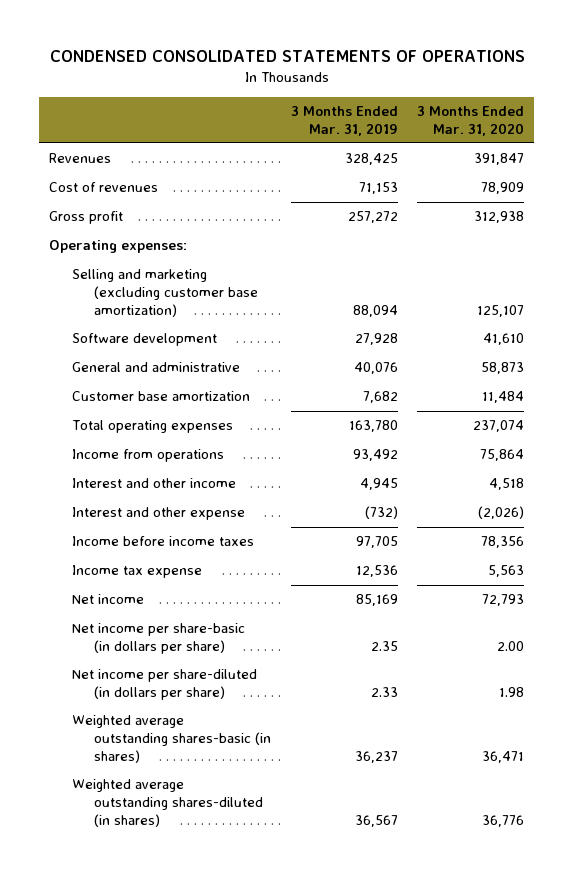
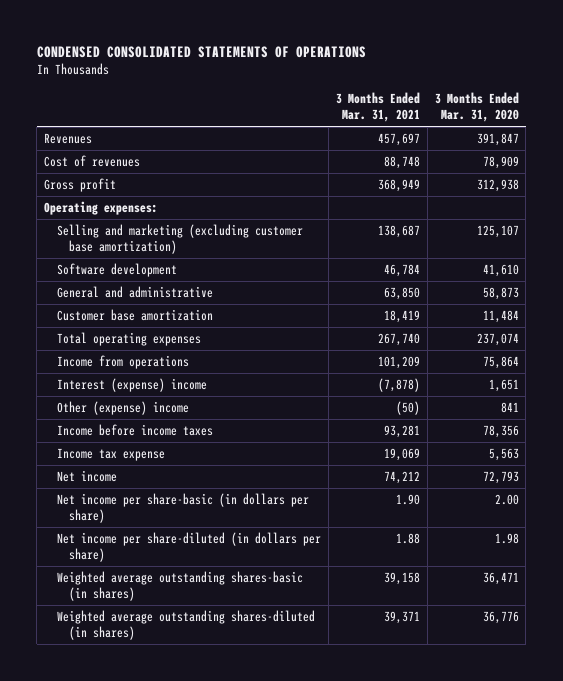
[290,105,398,136] 3 Months Ended Mar. 31, 2019 -> none
none -> [335,91,420,123] 3 Months Ended Mar. 31, 2021
[71,478,236,489] Interest and other income -> none
[71,507,245,521] Interest and other expense -> none
none -> [56,377,207,392] Interest (expense) income
none -> [56,400,189,415] Other (expense) income

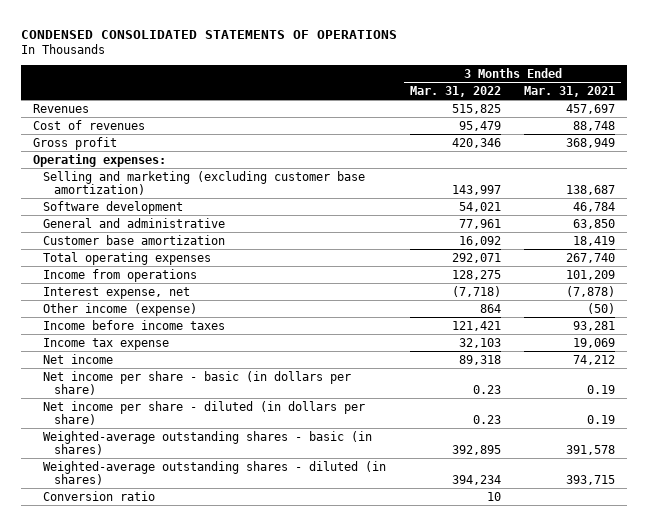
[434,91,519,123] 3 Months Ended Mar. 31, 2020 -> none
none -> [409,85,501,97] Mar. 31, 2022
[56,377,207,392] Interest (expense) income -> [43,286,191,299] Interest expense, net
[56,400,189,415] Other (expense) income -> [43,302,198,316] Other income (expense)
[56,492,309,524] Net income per share-basic (in dollars per share) -> [43,370,352,396] Net income per share - basic (in dollars per share)
[395,493,420,505] 1.90 -> [587,385,616,395] 0.19
[56,531,321,563] Net income per share-diluted (in dollars per share) -> [43,400,366,426] Net income per share - diluted (in dollars per share)
[395,532,420,544] 1.88 -> [587,415,616,425] 0.19
[56,570,303,602] Weighted average outstanding shares-basic (in shares) -> [43,430,373,456] Weighted-average outstanding shares - basic (in shares)
[383,571,420,585] 39,158 -> [566,445,616,456] 391,578
[56,609,315,641] Weighted average outstanding shares-diluted (in shares) -> [43,460,387,486] Weighted-average outstanding shares - diluted (in shares)
[383,610,420,624] 39,371 -> [566,475,616,486] 393,715
none -> [43,490,156,501] Conversion ratio

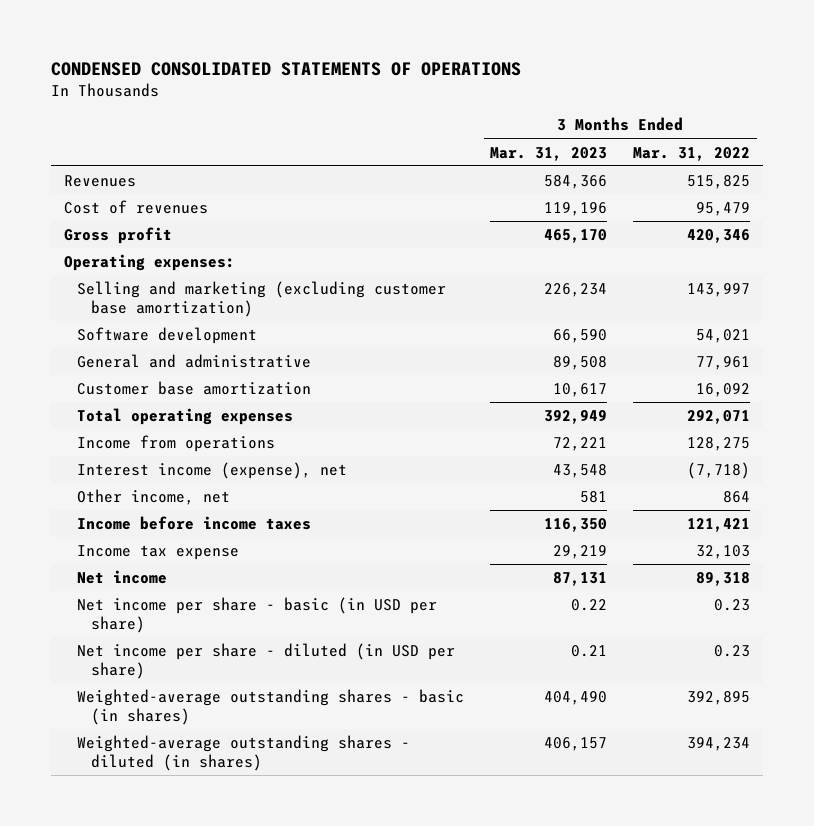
[524,85,616,97] Mar. 31, 2021 -> none
none -> [490,146,608,161] Mar. 31, 2023
[43,286,191,299] Interest expense, net -> [77,462,348,480] Interest income (expense), net
[43,302,198,316] Other income (expense) -> [77,489,231,506] Other income, net
[43,370,352,396] Net income per share - basic (in dollars per share) -> [77,597,438,634] Net income per share - basic (in USD per share)
[43,400,366,426] Net income per share - diluted (in dollars per share) -> [77,643,456,680] Net income per share - diluted (in USD per share)
[43,490,156,501] Conversion ratio -> none

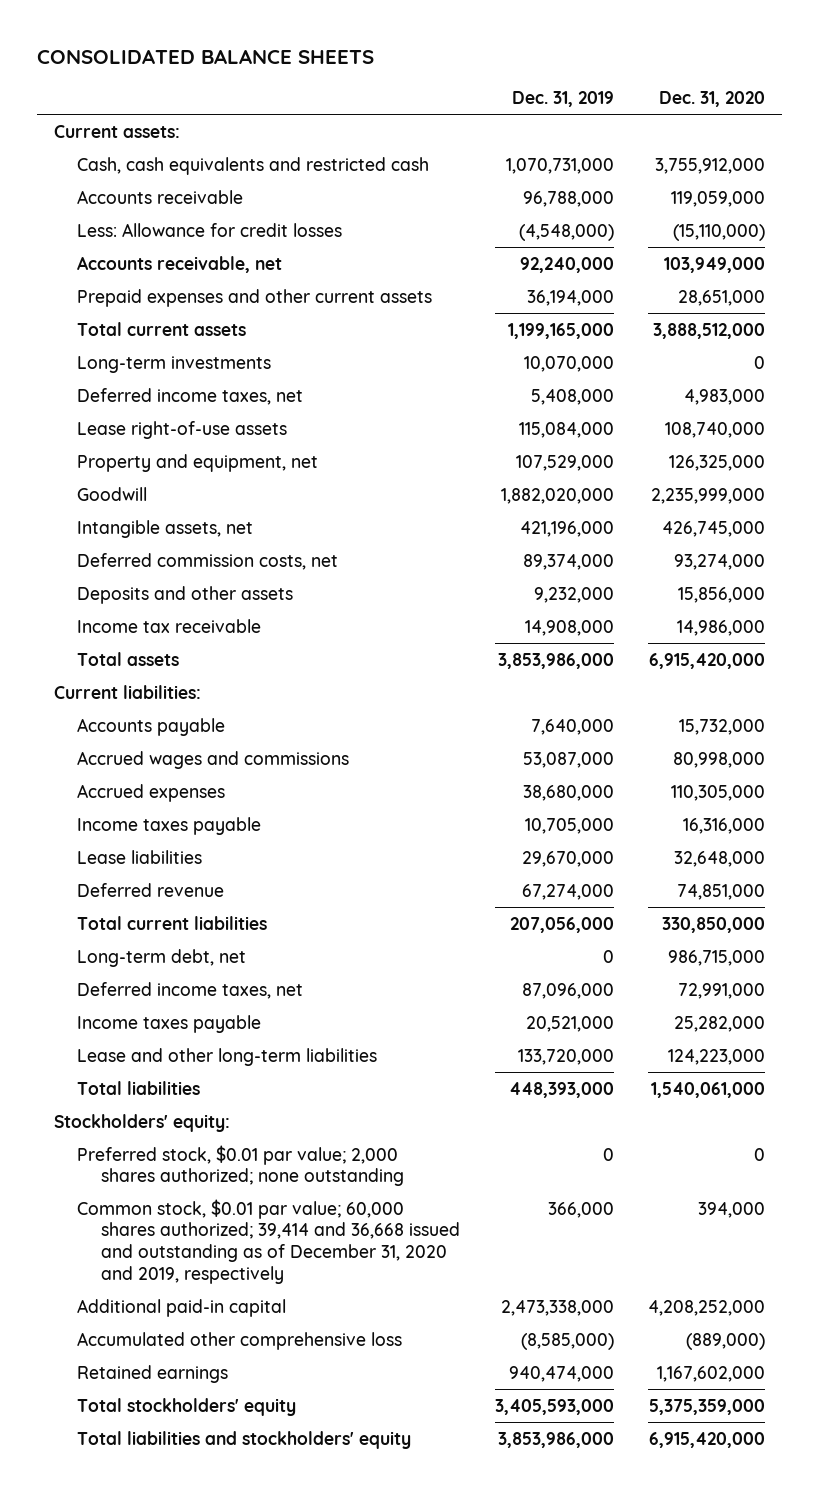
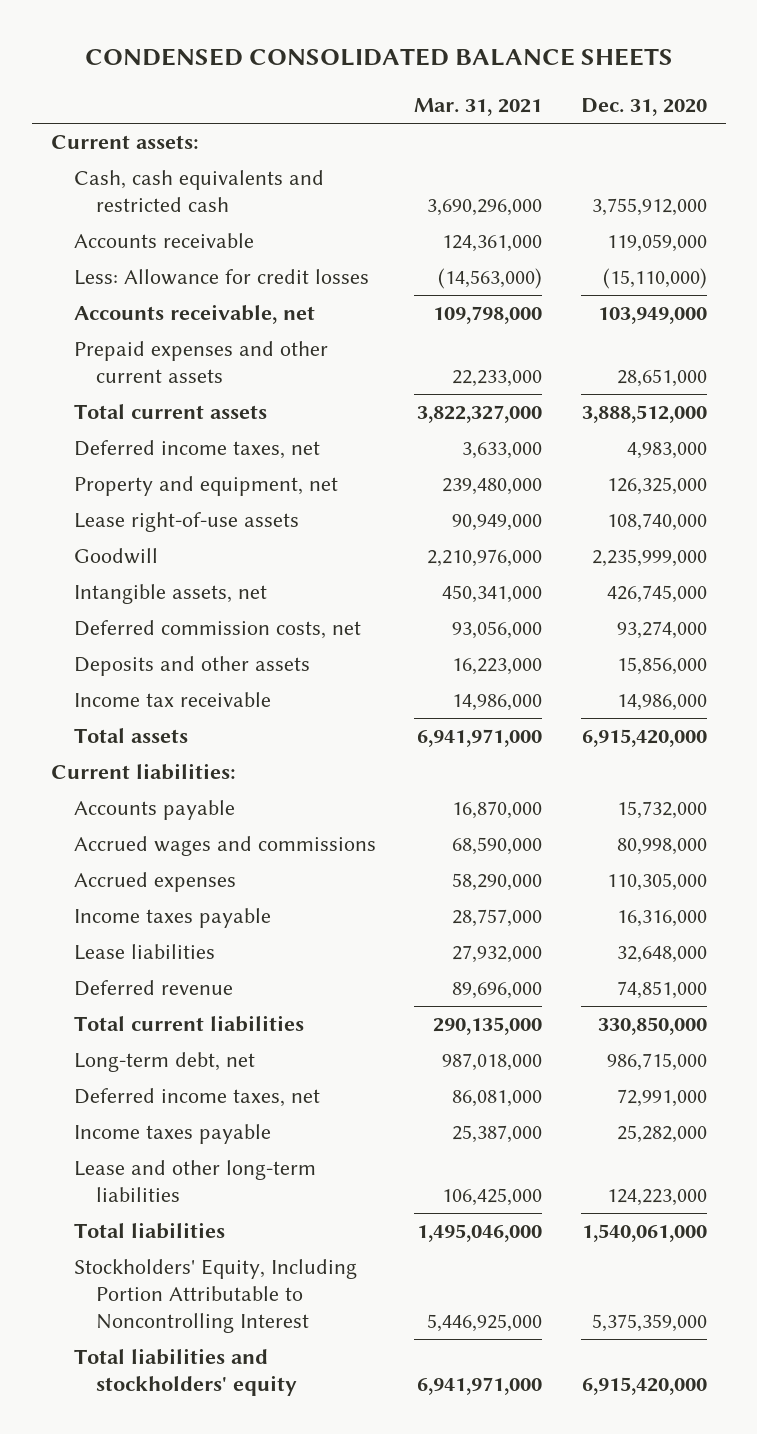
[36,49,374,65] CONSOLIDATED BALANCE SHEETS -> [84,48,673,67] CONDENSED CONSOLIDATED BALANCE SHEETS
[511,91,614,108] Dec. 31, 2019 -> none
none -> [414,98,543,117] Mar. 31, 2021
[77,355,272,373] Long-term investments -> none
[77,420,288,439] Lease right-of-use assets -> [73,512,299,533] Lease right-of-use assets
[54,1113,231,1132] Stockholders' equity: -> none
[77,1144,404,1187] Preferred stock, $0.01 par value; 2,000 shares authorized; none outstanding -> none
[77,1198,460,1284] Common stock, $0.01 par value; 60,000 shares authorized; 39,414 and 36,668 issued and outstanding as of December 31, 2020 and 2019, respectively -> none
[77,1298,287,1317] Additional paid-in capital -> none
[77,1331,403,1350] Accumulated other comprehensive loss -> none
[77,1364,229,1383] Retained earnings -> none
[77,1397,297,1416] Total stockholders' equity -> [73,1259,357,1333] Stockholders' Equity, Including Portion Attributable to Noncontrolling Interest

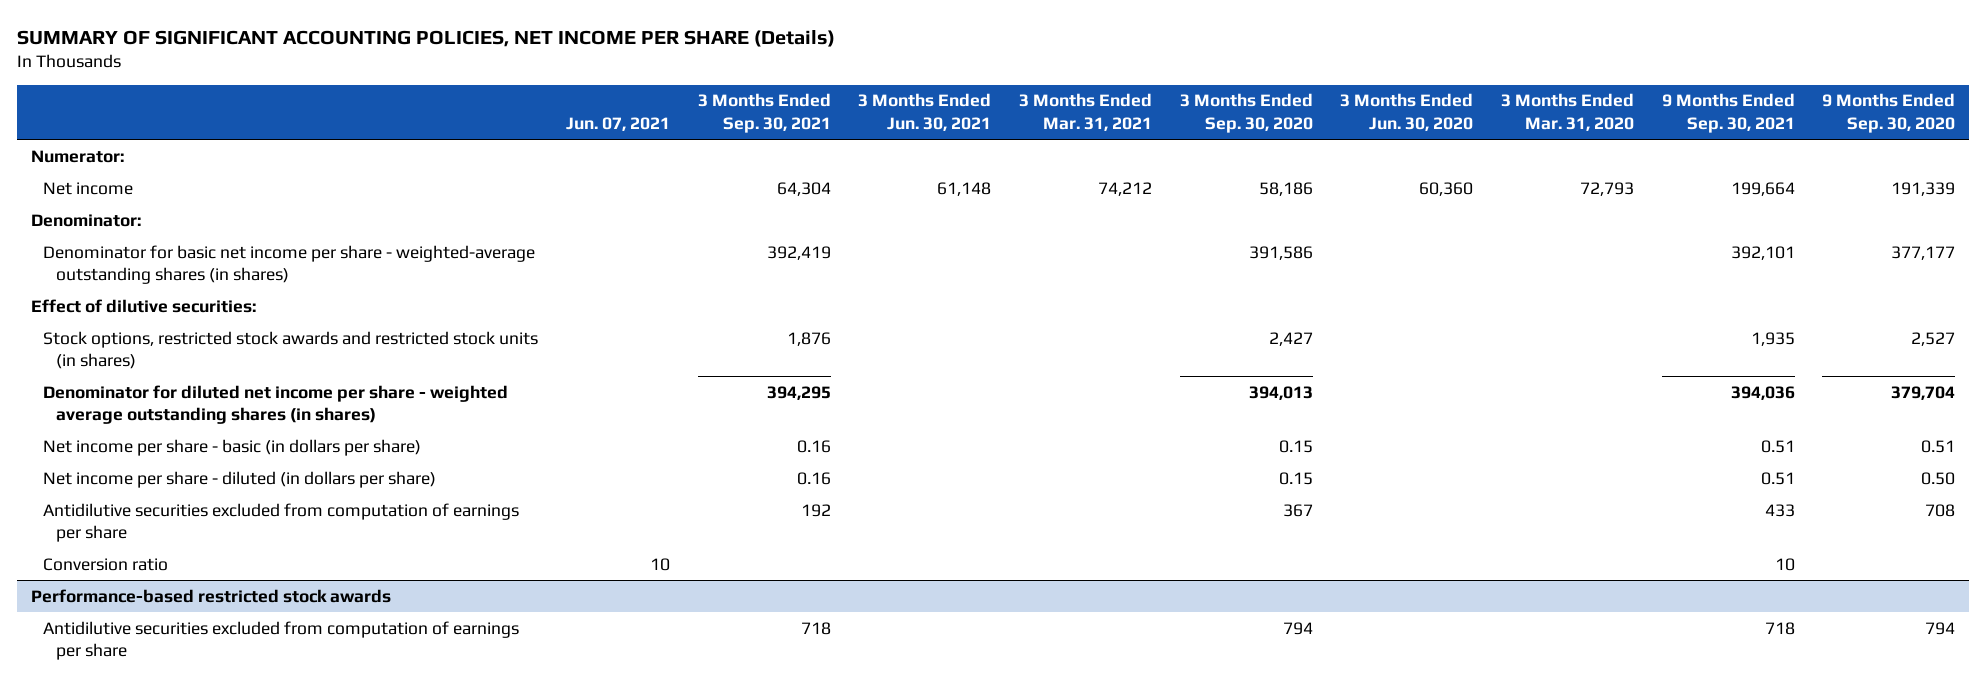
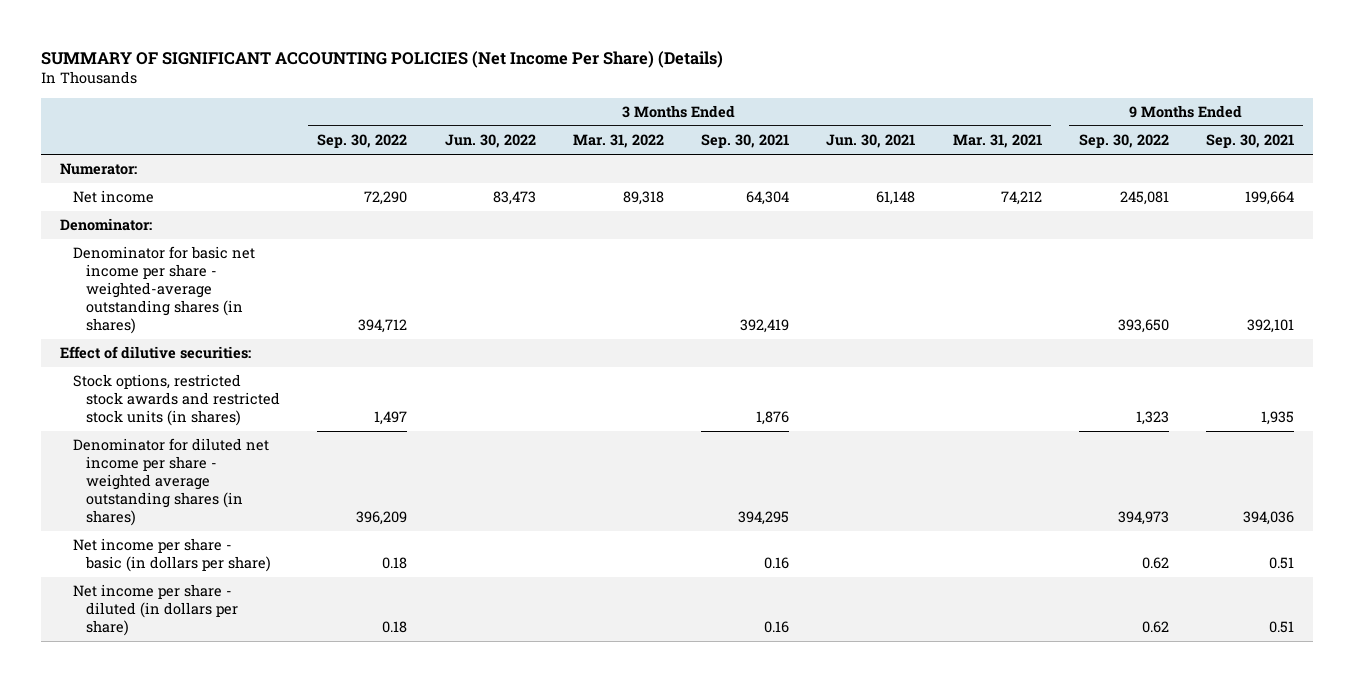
[17,29,836,47] SUMMARY OF SIGNIFICANT ACCOUNTING POLICIES, NET INCOME PER SHARE (Details) -> [41,50,724,68] SUMMARY OF SIGNIFICANT ACCOUNTING POLICIES (Net Income Per Share) (Details)
[565,116,670,131] Jun. 07, 2021 -> none
[1179,93,1313,133] 3 Months Ended Sep. 30, 2020 -> none
[1340,93,1474,131] 3 Months Ended Jun. 30, 2020 -> none
[1500,93,1634,131] 3 Months Ended Mar. 31, 2020 -> none
[1822,93,1956,133] 9 Months Ended Sep. 30, 2020 -> none
none -> [317,134,408,149] Sep. 30, 2022
none -> [444,134,536,149] Jun. 30, 2022
none -> [572,134,664,149] Mar. 31, 2022
none -> [1078,134,1169,149] Sep. 30, 2022
[43,502,520,542] Antidilutive securities excluded from computation of earnings per share -> none
[43,557,169,571] Conversion ratio -> none
[30,588,391,603] Performance-based restricted stock awards -> none
[43,620,520,660] Antidilutive securities excluded from computation of earnings per share -> none

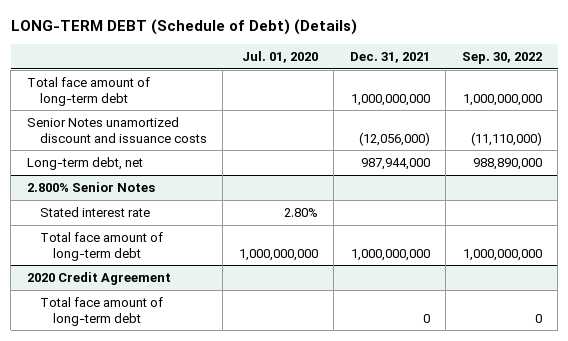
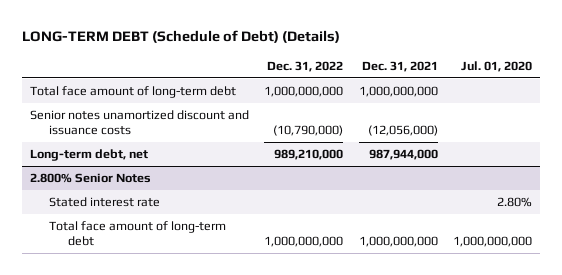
[461,52,542,65] Sep. 30, 2022 -> none
none -> [267,60,344,72] Dec. 31, 2022
[26,116,207,143] Senior Notes unamortized discount and issuance costs -> [29,109,249,136] Senior notes unamortized discount and issuance costs
[26,271,171,285] 2020 Credit Agreement -> none
[39,296,163,326] Total face amount of long-term debt -> none

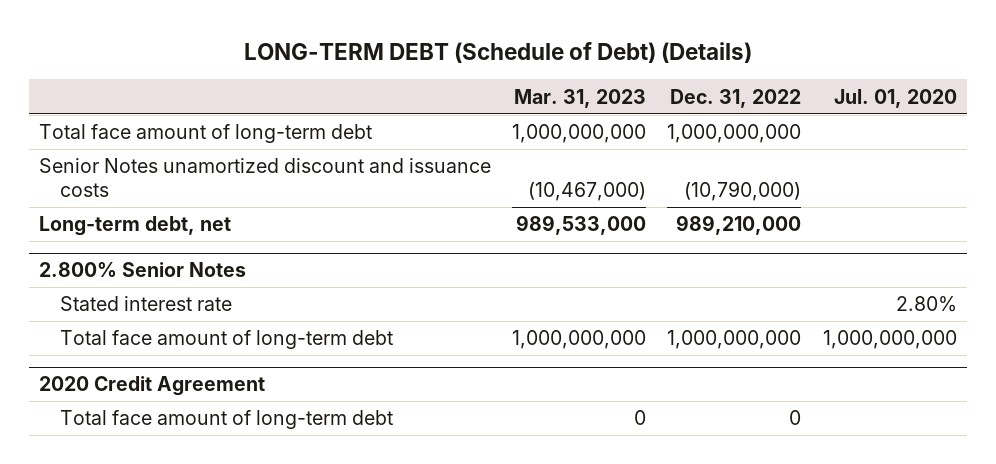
[361,60,438,72] Dec. 31, 2021 -> none
none -> [514,88,647,108] Mar. 31, 2023
[29,109,249,136] Senior notes unamortized discount and issuance costs -> [39,158,492,198] Senior Notes unamortized discount and issuance costs
none -> [39,376,266,397] 2020 Credit Agreement
none -> [60,410,394,430] Total face amount of long-term debt

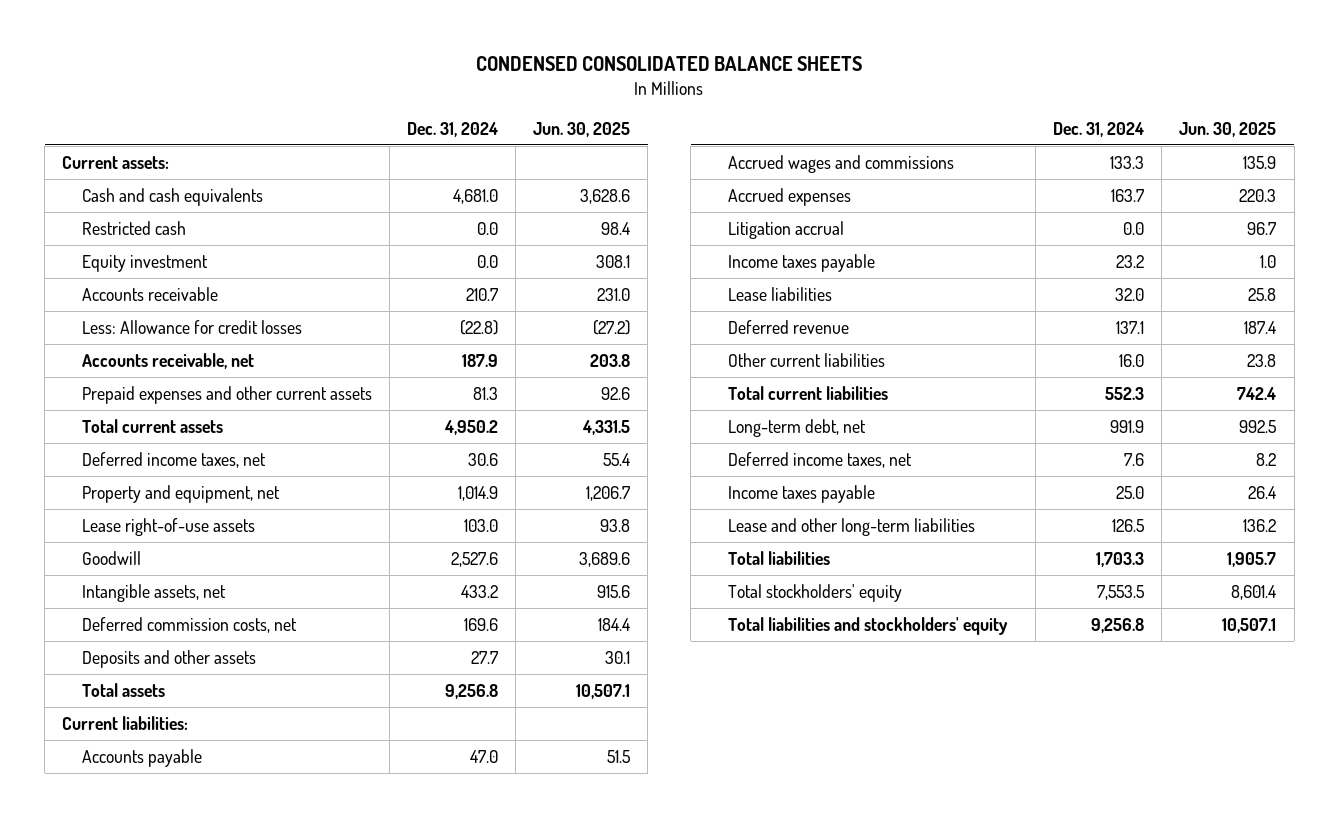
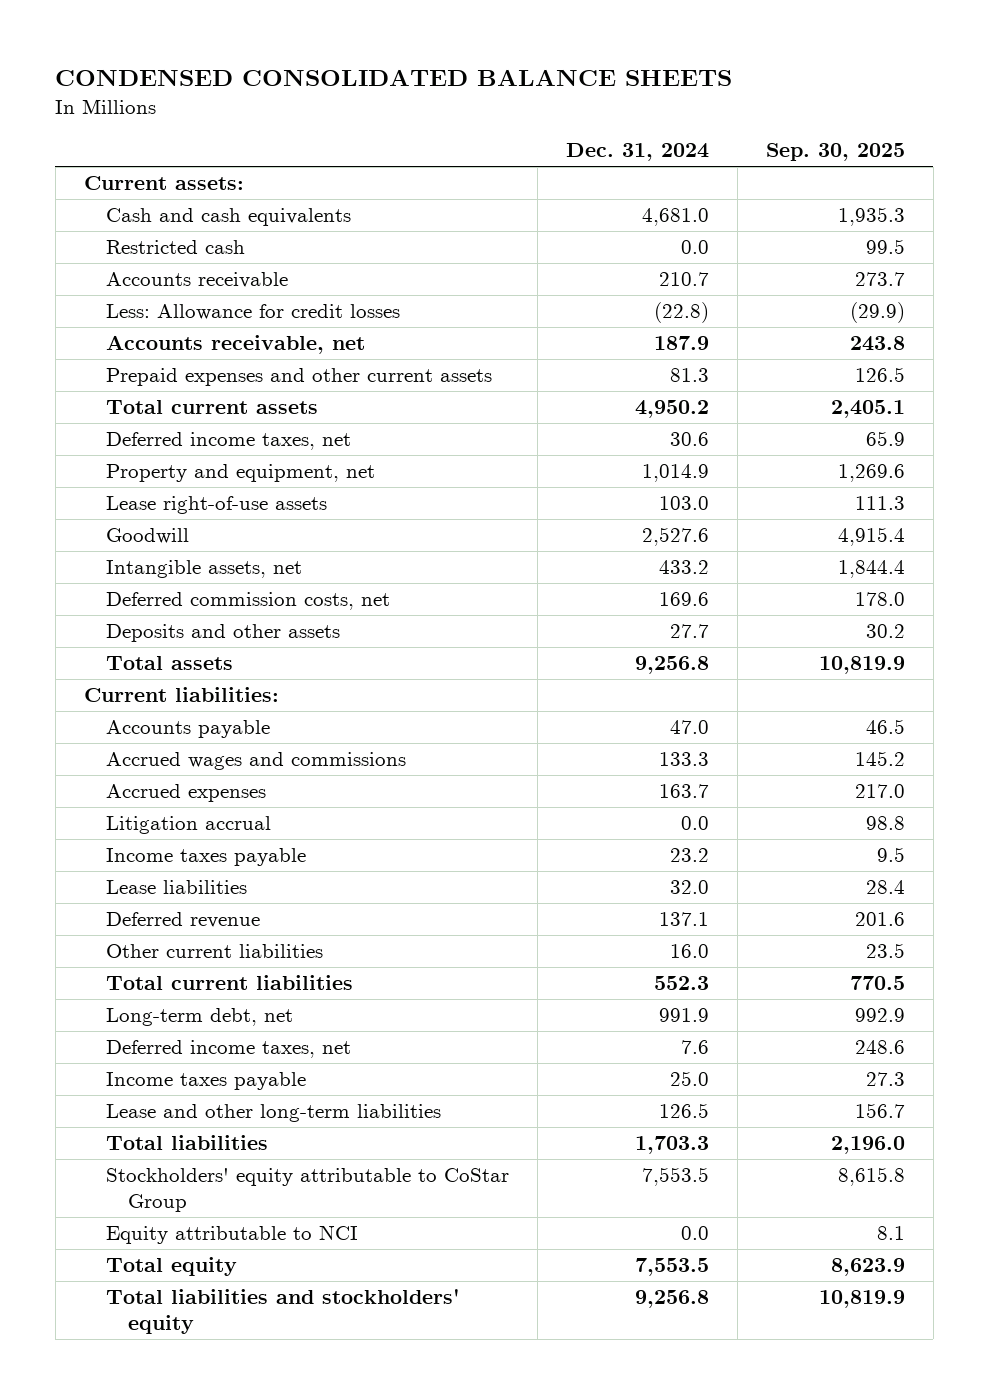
[533,121,631,137] Jun. 30, 2025 -> none
none -> [765,143,905,162] Sep. 30, 2025
[81,254,208,272] Equity investment -> none
[728,583,903,602] Total stockholders' equity -> [105,1168,509,1212] Stockholders' equity attributable to CoStar Group
none -> [105,1225,358,1245] Equity attributable to NCI
none -> [105,1257,237,1277] Total equity

